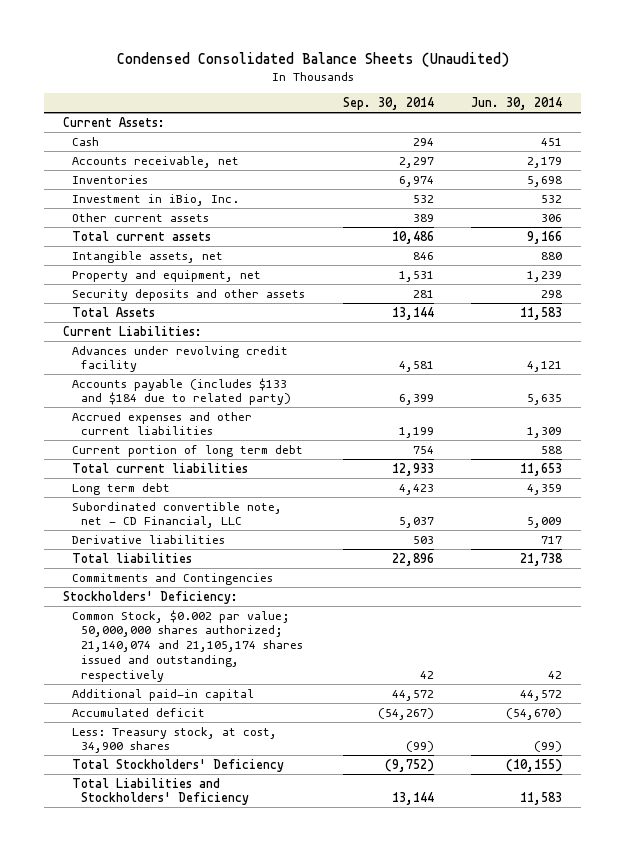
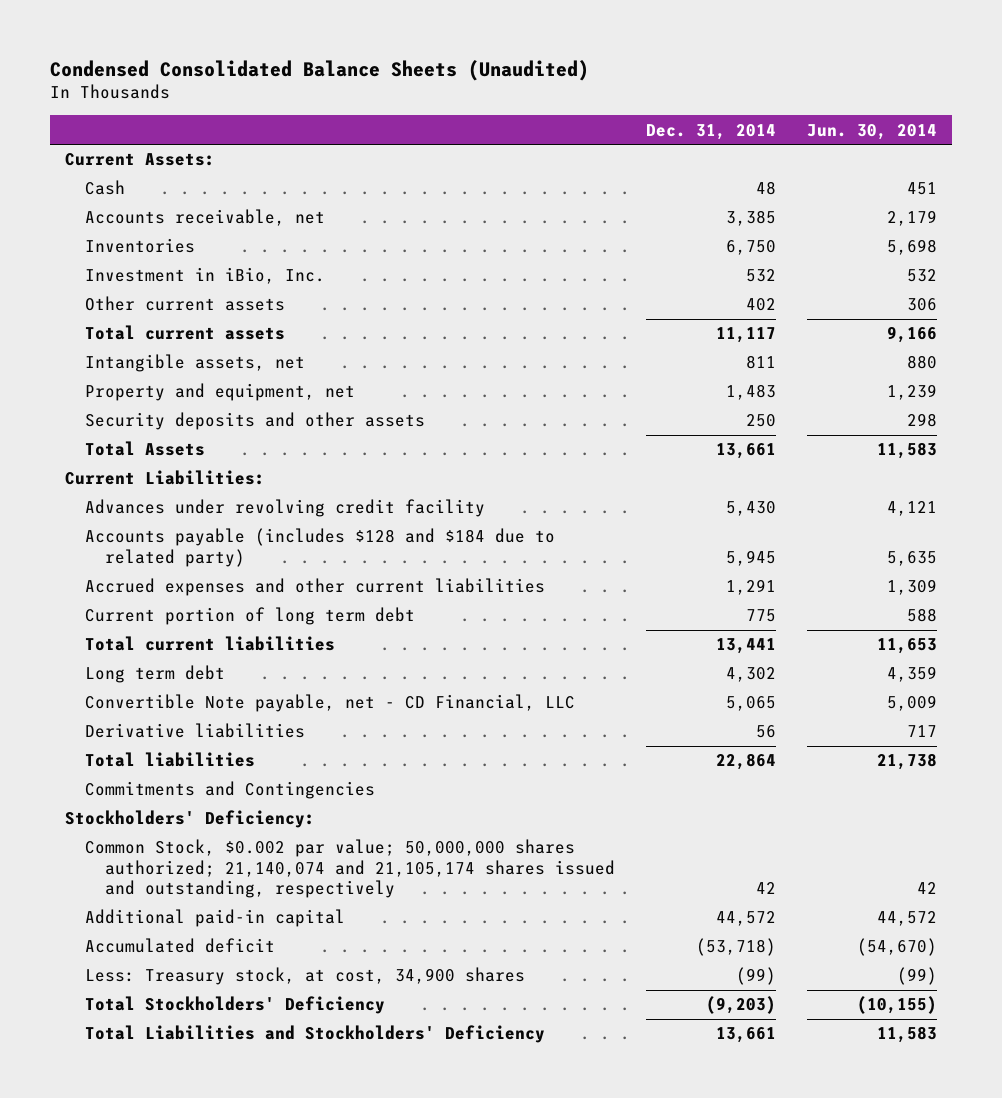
[342,97,434,111] Sep. 30, 2014 -> none
none -> [645,123,776,140] Dec. 31, 2014
[72,377,292,406] Accounts payable (includes $133 and $184 due to related party) -> [84,528,555,567] Accounts payable (includes $128 and $184 due to related party)
[72,501,283,529] Subordinated convertible note, net - CD Financial, LLC -> [84,694,575,713] Convertible Note payable, net - CD Financial, LLC

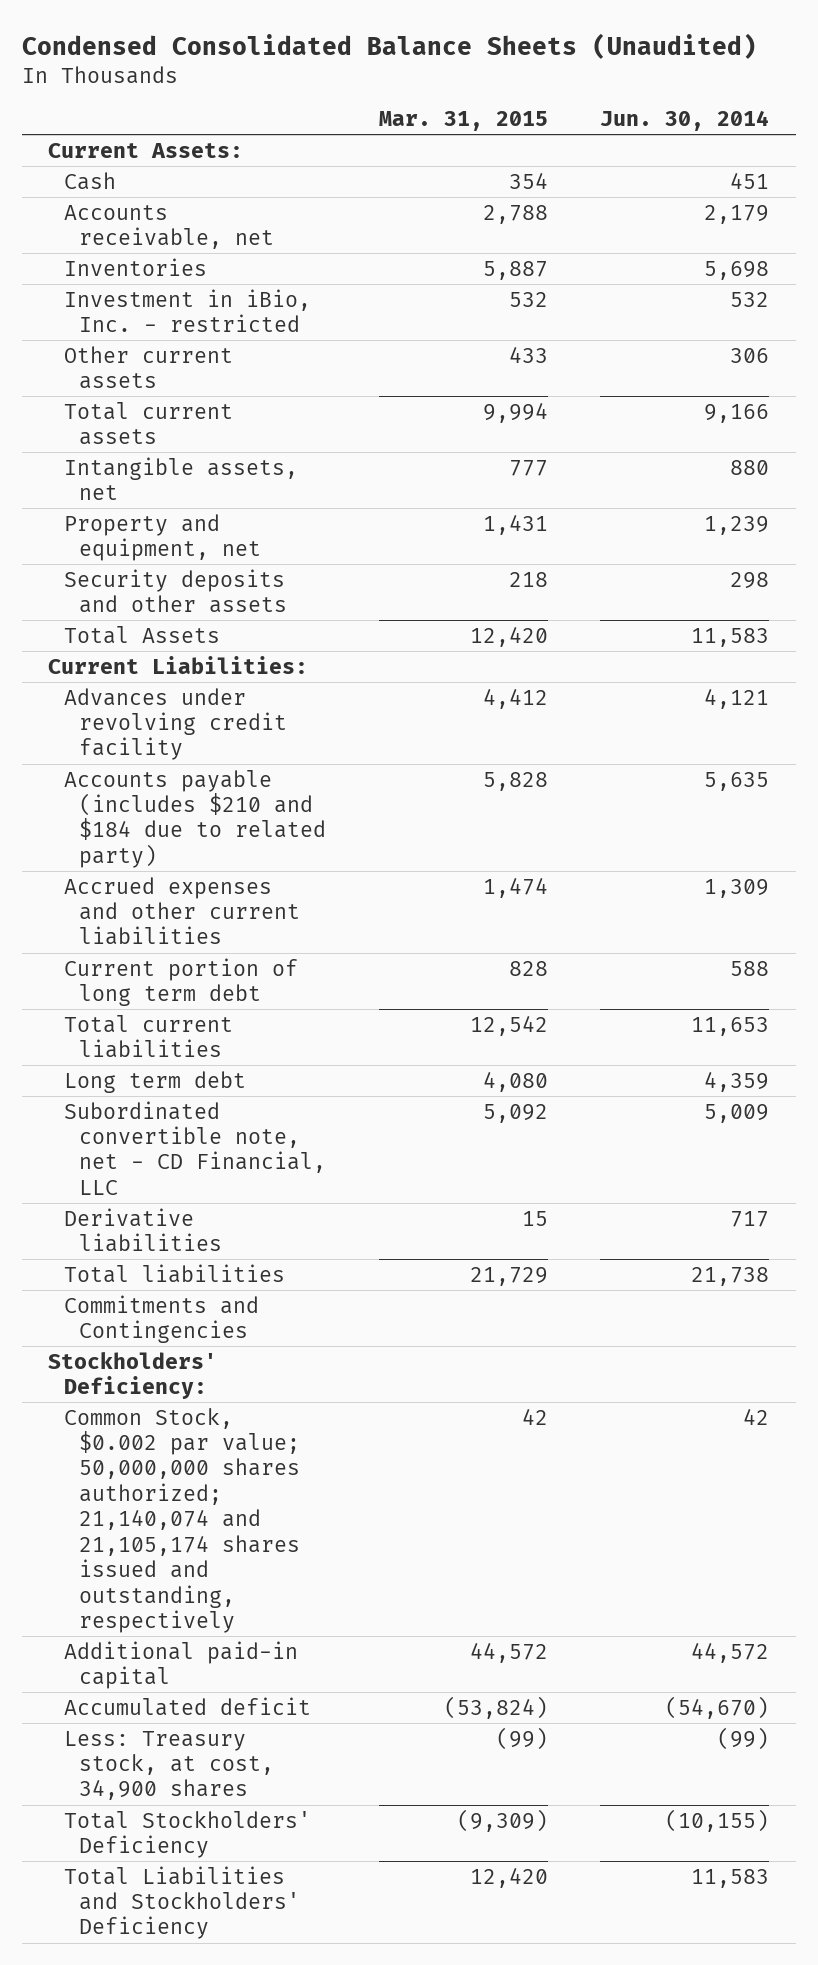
[645,123,776,140] Dec. 31, 2014 -> none
none -> [378,111,548,132] Mar. 31, 2015
[84,267,325,285] Investment in iBio, Inc. -> [63,288,311,333] Investment in iBio, Inc. - restricted
[84,528,555,567] Accounts payable (includes $128 and $184 due to related party) -> [63,769,327,868] Accounts payable (includes $210 and $184 due to related party)
[84,694,575,713] Convertible Note payable, net - CD Financial, LLC -> [63,1100,327,1195] Subordinated convertible note, net - CD Financial, LLC

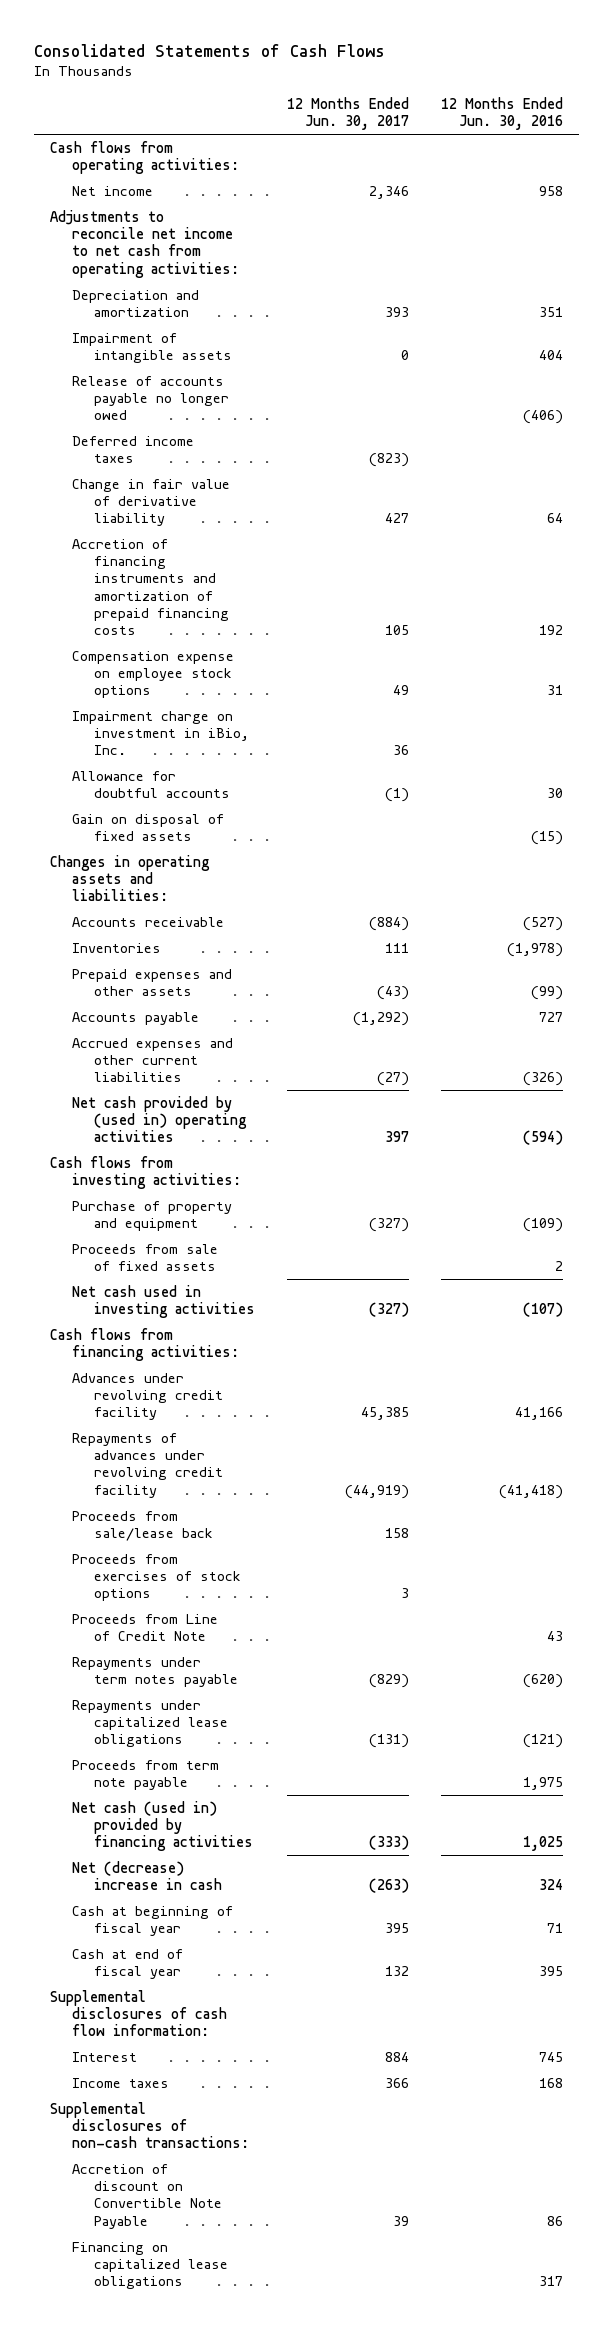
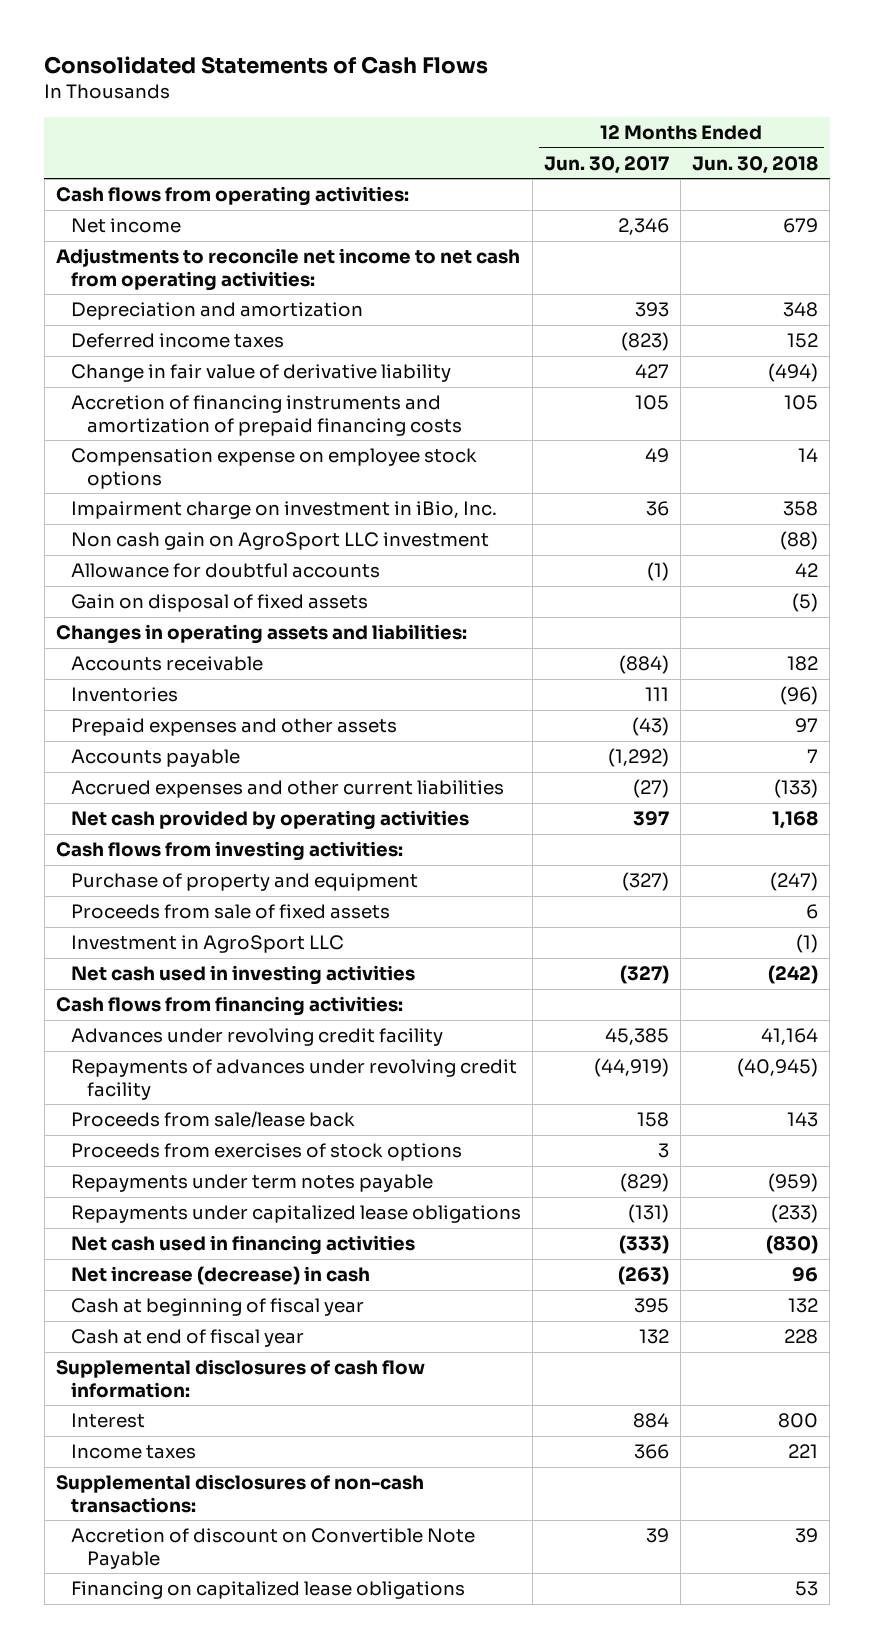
[441,97,564,131] 12 Months Ended Jun. 30, 2016 -> none
none -> [692,155,819,174] Jun. 30, 2018
[72,332,233,364] Impairment of intangible assets -> none
[72,375,230,421] Release of accounts payable no longer owed -> none
none -> [71,532,490,551] Non cash gain on AgroSport LLC investment
[72,1095,248,1143] Net cash provided by (used in) operating activities -> [71,810,470,831] Net cash provided by operating activities
none -> [71,935,345,954] Investment in AgroSport LLC
[72,1613,219,1642] Proceeds from Line of Credit Note -> none
[72,1759,220,1791] Proceeds from term note payable -> none
[72,1800,254,1852] Net cash (used in) provided by financing activities -> [71,1235,416,1256] Net cash used in financing activities
[72,1860,223,1891] Net (decrease) increase in cash -> [71,1266,371,1286] Net increase (decrease) in cash

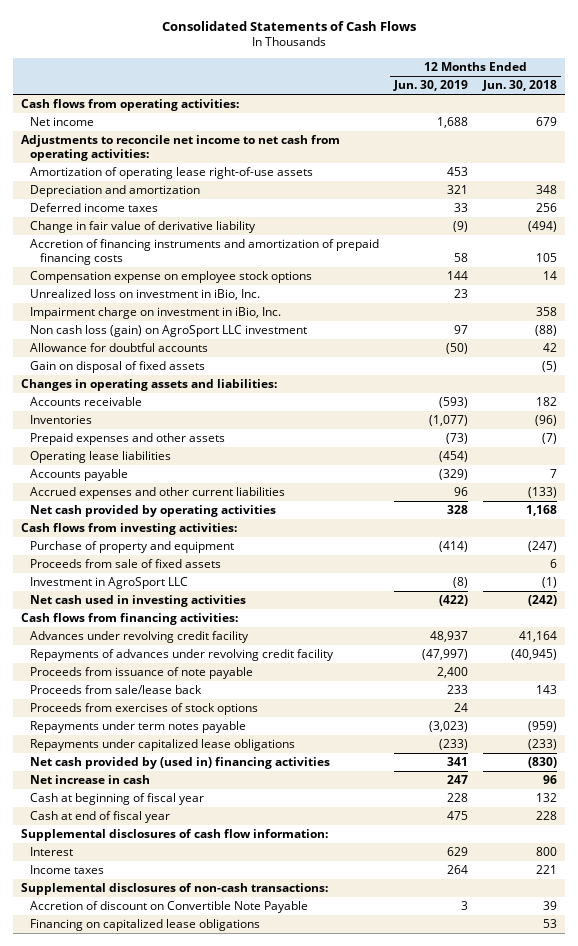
[544,155,670,174] Jun. 30, 2017 -> none
none -> [393,80,469,92] Jun. 30, 2019
none -> [30,167,314,180] Amortization of operating lease right-of-use assets
[787,333,819,349] 152 -> [536,203,558,213] 256
none -> [30,289,261,301] Unrealized loss on investment in iBio, Inc.
[71,532,490,551] Non cash gain on AgroSport LLC investment -> [30,325,308,338] Non cash loss (gain) on AgroSport LLC investment
[795,718,819,734] 97 -> [542,433,558,445] (7)
none -> [30,451,172,464] Operating lease liabilities
none -> [30,667,254,680] Proceeds from issuance of note payable
[71,1235,416,1256] Net cash used in financing activities -> [30,757,331,770] Net cash provided by (used in) financing activities
[71,1266,371,1286] Net increase (decrease) in cash -> [30,775,151,785] Net increase in cash

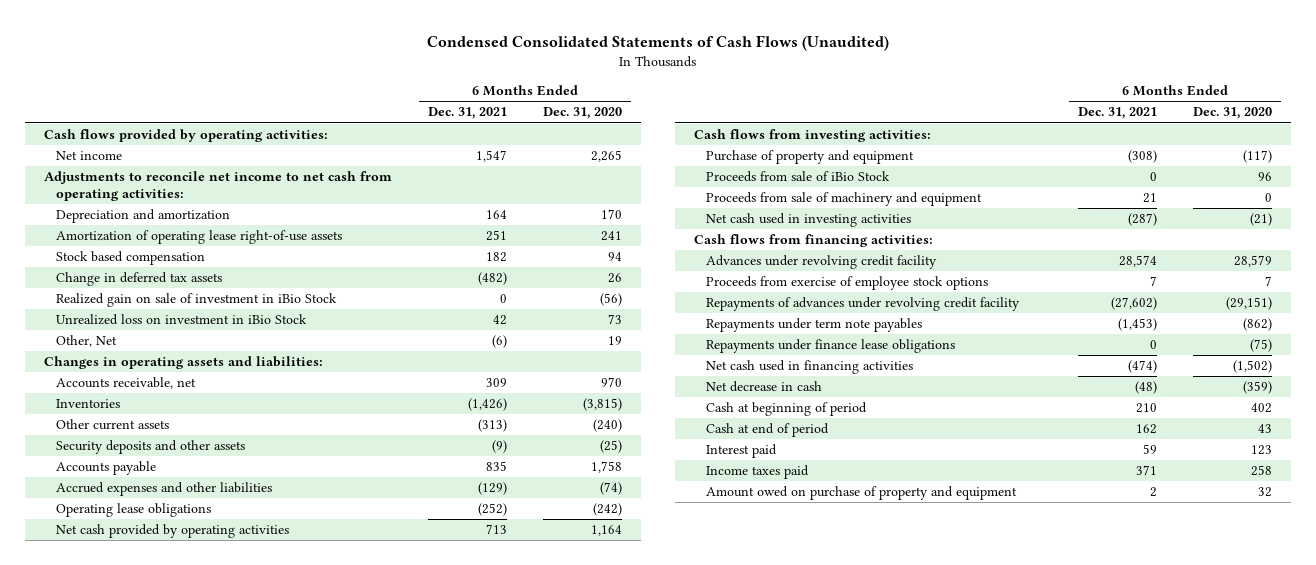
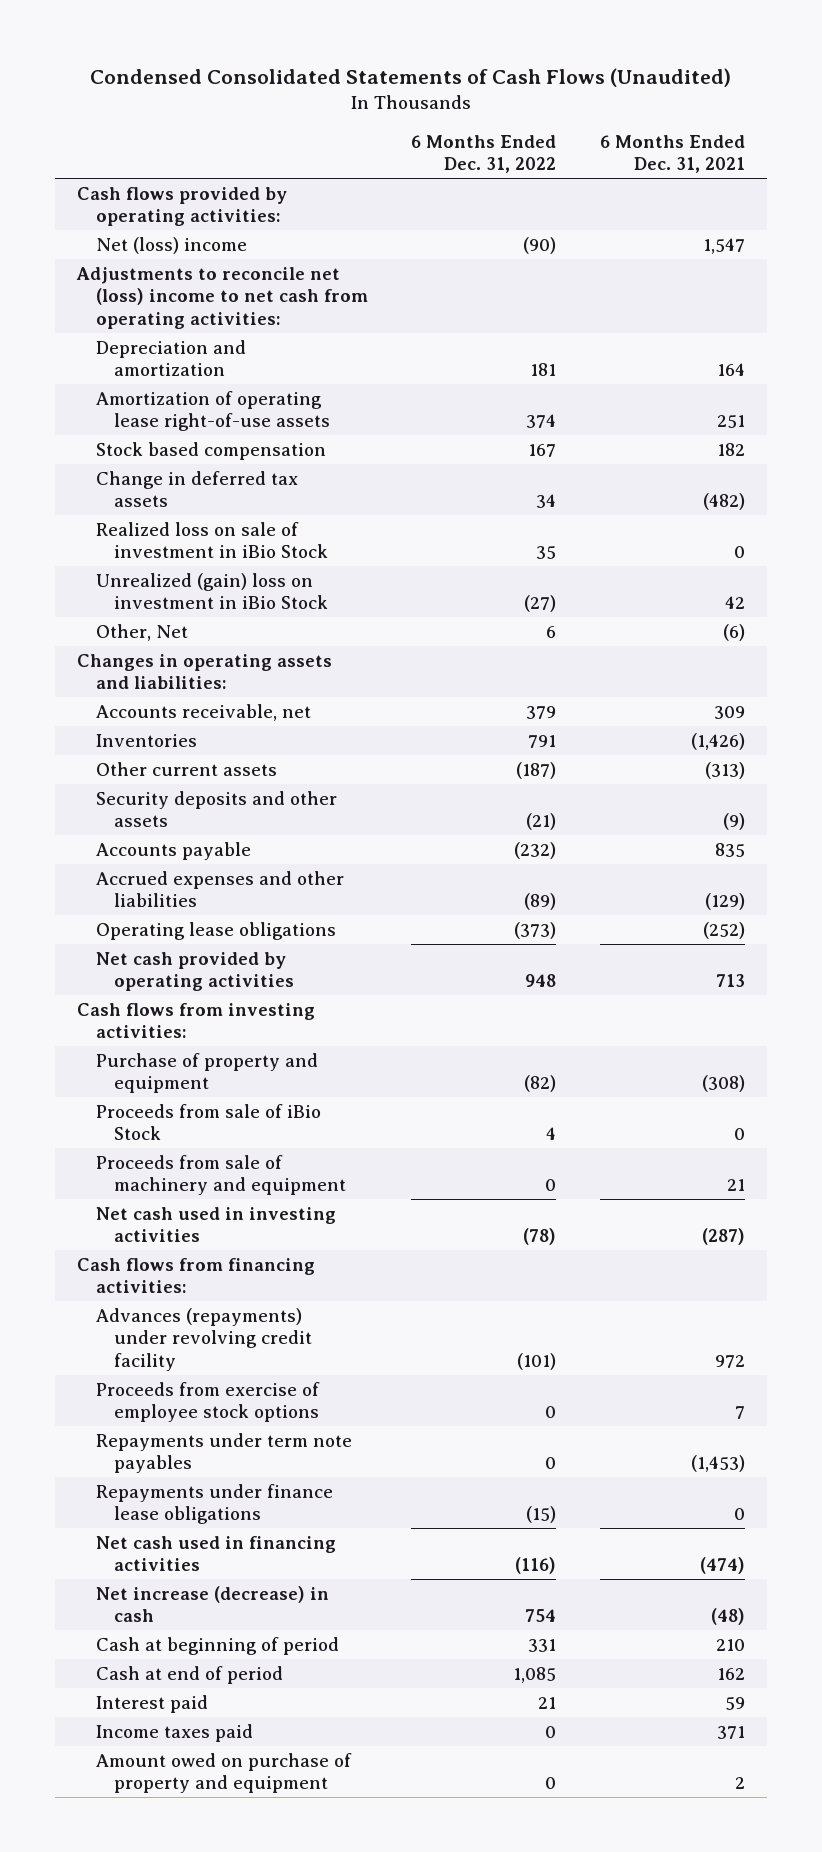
[543,107,623,120] Dec. 31, 2020 -> none
none -> [411,134,557,174] 6 Months Ended Dec. 31, 2022
[56,151,123,161] Net income -> [95,236,247,254] Net (loss) income
[43,171,392,201] Adjustments to reconcile net income to net cash from operating activities: -> [75,266,368,329] Adjustments to reconcile net (loss) income to net cash from operating activities:
[56,293,338,308] Realized gain on sale of investment in iBio Stock -> [95,521,329,559] Realized loss on sale of investment in iBio Stock
[56,314,308,326] Unrealized loss on investment in iBio Stock -> [95,572,329,610] Unrealized (gain) loss on investment in iBio Stock
[706,255,938,270] Advances under revolving credit facility -> [95,1307,313,1371] Advances (repayments) under revolving credit facility
[1118,255,1157,268] 28,574 -> [715,1354,746,1368] 972
[706,297,1021,312] Repayments of advances under revolving credit facility -> none
[706,381,823,393] Net decrease in cash -> [95,1585,329,1623] Net increase (decrease) in cash

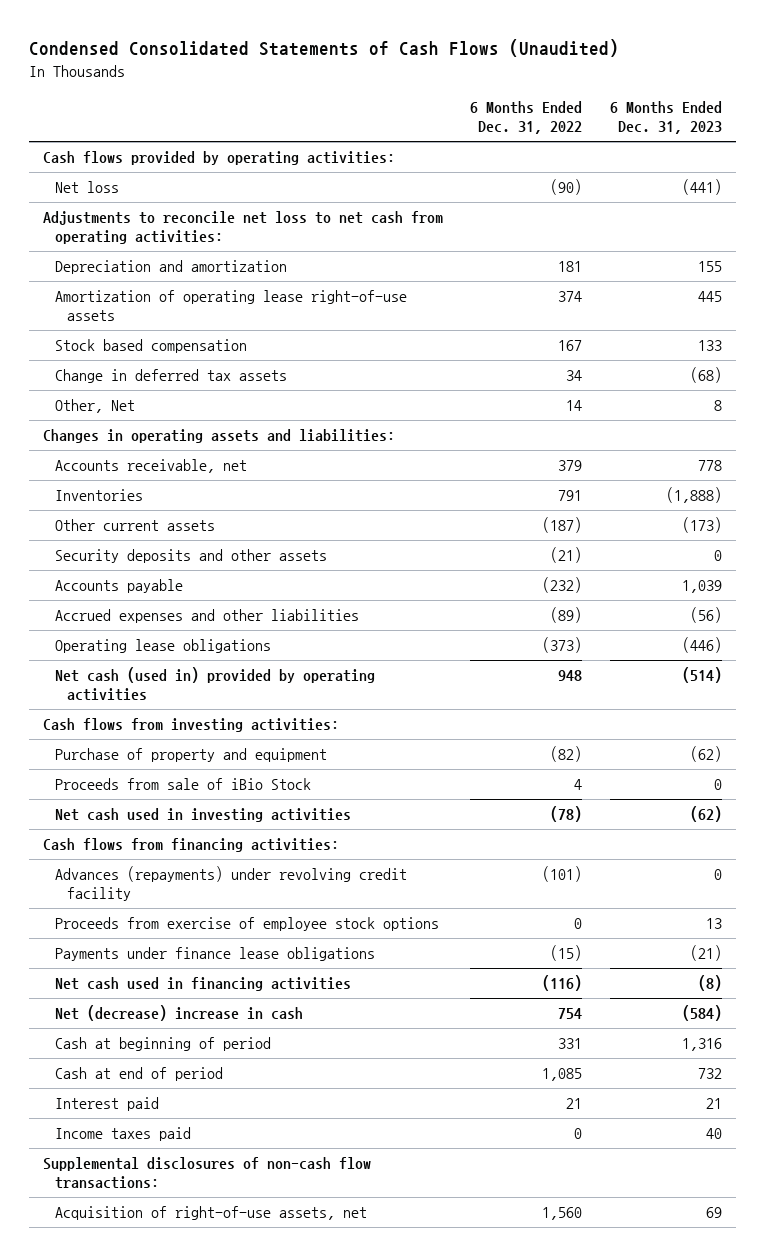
[600,134,746,174] 6 Months Ended Dec. 31, 2021 -> none
none -> [609,101,722,135] 6 Months Ended Dec. 31, 2023
[95,236,247,254] Net (loss) income -> [54,181,119,194] Net loss
[75,266,368,329] Adjustments to reconcile net (loss) income to net cash from operating activities: -> [42,211,443,245] Adjustments to reconcile net loss to net cash from operating activities:
[95,521,329,559] Realized loss on sale of investment in iBio Stock -> none
[95,572,329,610] Unrealized (gain) loss on investment in iBio Stock -> none
[546,625,557,638] 6 -> [566,400,583,412] 14
[95,951,295,992] Net cash provided by operating activities -> [54,667,375,702] Net cash (used in) provided by operating activities
[95,1154,347,1196] Proceeds from sale of machinery and equipment -> none
[95,1432,352,1474] Repayments under term note payables -> none
[95,1483,333,1525] Repayments under finance lease obligations -> [54,947,375,962] Payments under finance lease obligations
[95,1585,329,1623] Net increase (decrease) in cash -> [54,1005,303,1022] Net (decrease) increase in cash
[95,1752,352,1794] Amount owed on purchase of property and equipment -> none
none -> [42,1157,371,1190] Supplemental disclosures of non-cash flow transactions:
none -> [54,1206,367,1221] Acquisition of right-of-use assets, net

